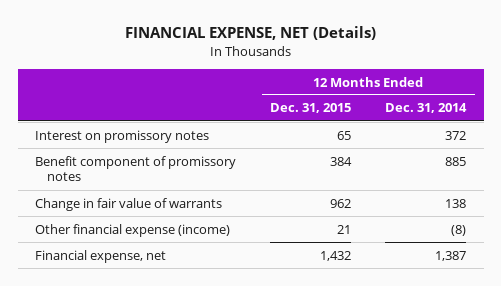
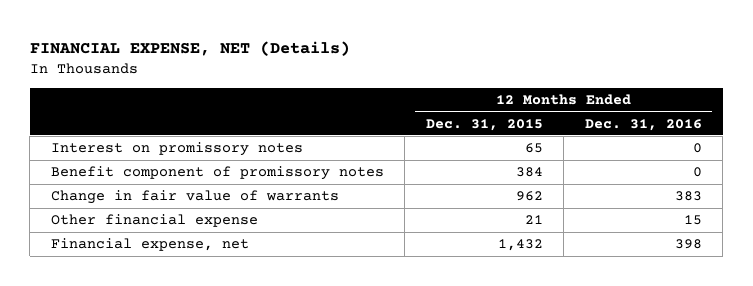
[385,103,468,114] Dec. 31, 2014 -> none
none -> [584,118,702,131] Dec. 31, 2016
[34,223,230,237] Other financial expense (income) -> [50,214,258,228] Other financial expense

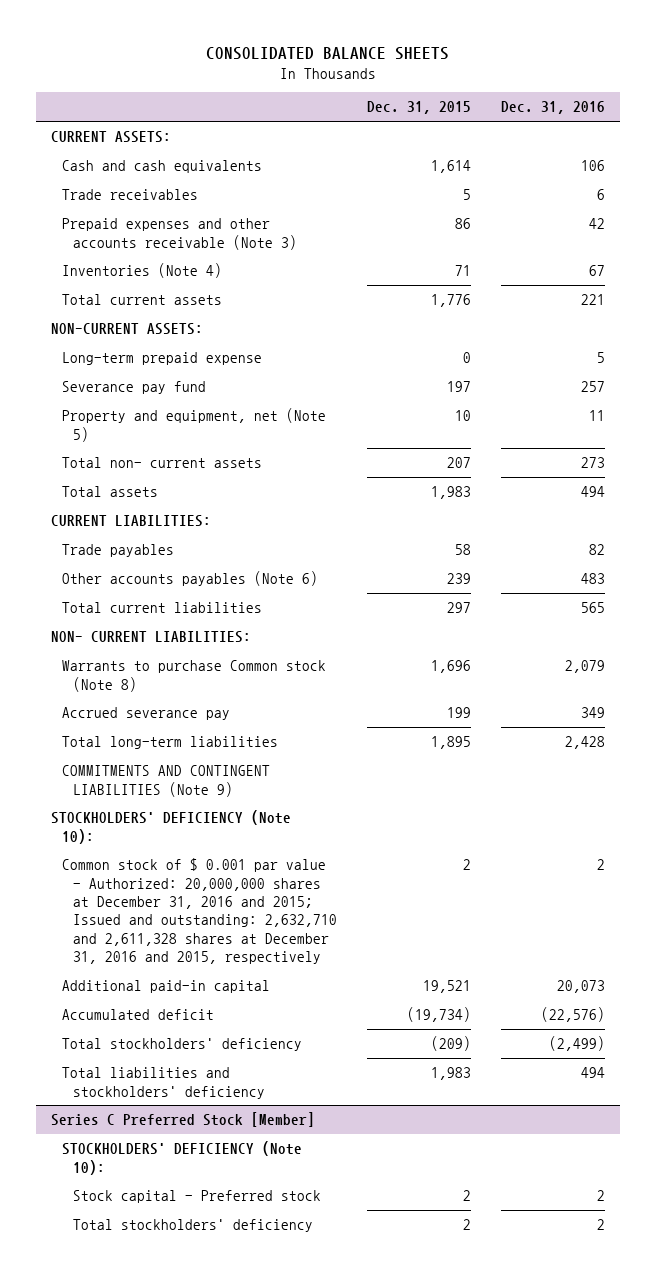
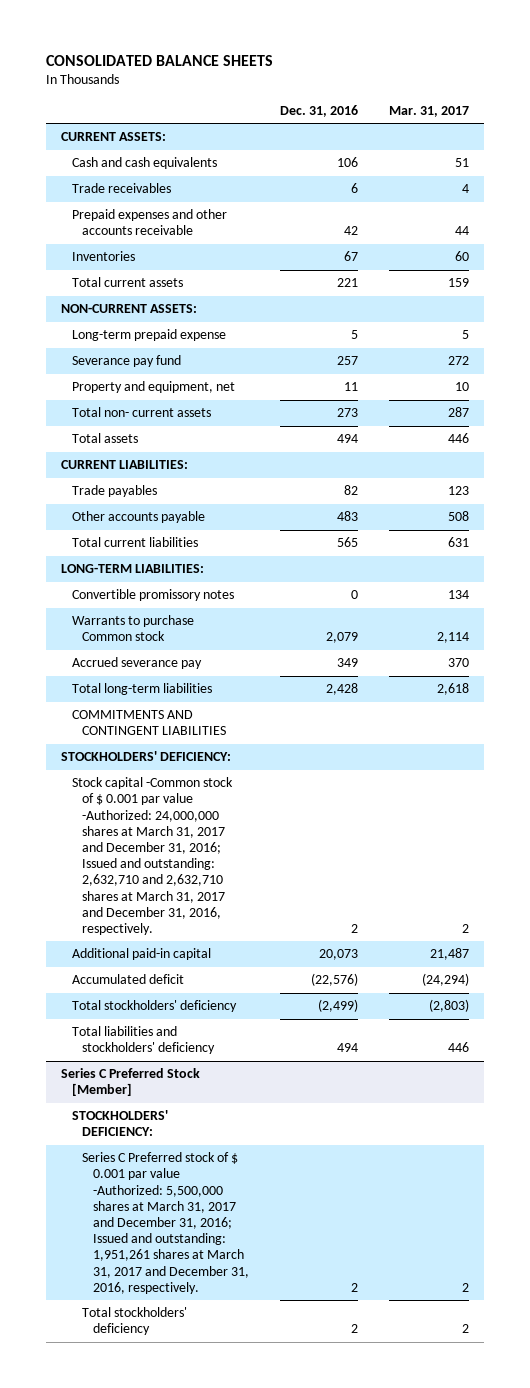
[366,101,471,115] Dec. 31, 2015 -> none
none -> [388,105,469,117] Mar. 31, 2017
[61,218,297,250] Prepaid expenses and other accounts receivable (Note 3) -> [71,209,227,236] Prepaid expenses and other accounts receivable
[61,263,222,279] Inventories (Note 4) -> [71,251,135,262] Inventories
[61,408,326,442] Property and equipment, net (Note 5) -> [71,381,235,394] Property and equipment, net
[61,571,318,587] Other accounts payables (Note 6) -> [71,511,205,524] Other accounts payable
[50,631,251,644] NON- CURRENT LIABILITIES: -> [61,564,205,574] LONG-TERM LIABILITIES:
none -> [71,589,234,602] Convertible promissory notes
[61,660,326,692] Warrants to purchase Common stock (Note 8) -> [71,615,194,642] Warrants to purchase Common stock
[61,765,270,797] COMMITMENTS AND CONTINGENT LIABILITIES (Note 9) -> [71,710,227,736] COMMITMENTS AND CONTINGENT LIABILITIES
[50,810,291,844] STOCKHOLDERS' DEFICIENCY (Note 10): -> [61,751,232,762] STOCKHOLDERS' DEFICIENCY:
[61,858,337,965] Common stock of $ 0.001 par value - Authorized: 20,000,000 shares at December 31, 2016 and 2015; Issued and outstanding: 2,632,710 and 2,611,328 shares at December 31, 2016 and 2015, respectively -> [71,777,233,935] Stock capital -Common stock of $ 0.001 par value -Authorized: 24,000,000 shares at March 31, 2017 and December 31, 2016; Issued and outstanding: 2,632,710 and 2,632,710 shares at March 31, 2017 and December 31, 2016, respectively.
[61,1141,302,1175] STOCKHOLDERS' DEFICIENCY (Note 10): -> [71,1110,168,1137] STOCKHOLDERS' DEFICIENCY:
[72,1190,321,1204] Stock capital - Preferred stock -> [82,1152,249,1294] Series C Preferred stock of $ 0.001 par value -Authorized: 5,500,000 shares at March 31, 2017 and December 31, 2016; Issued and outstanding: 1,951,261 shares at March 31, 2017 and December 31, 2016, respectively.

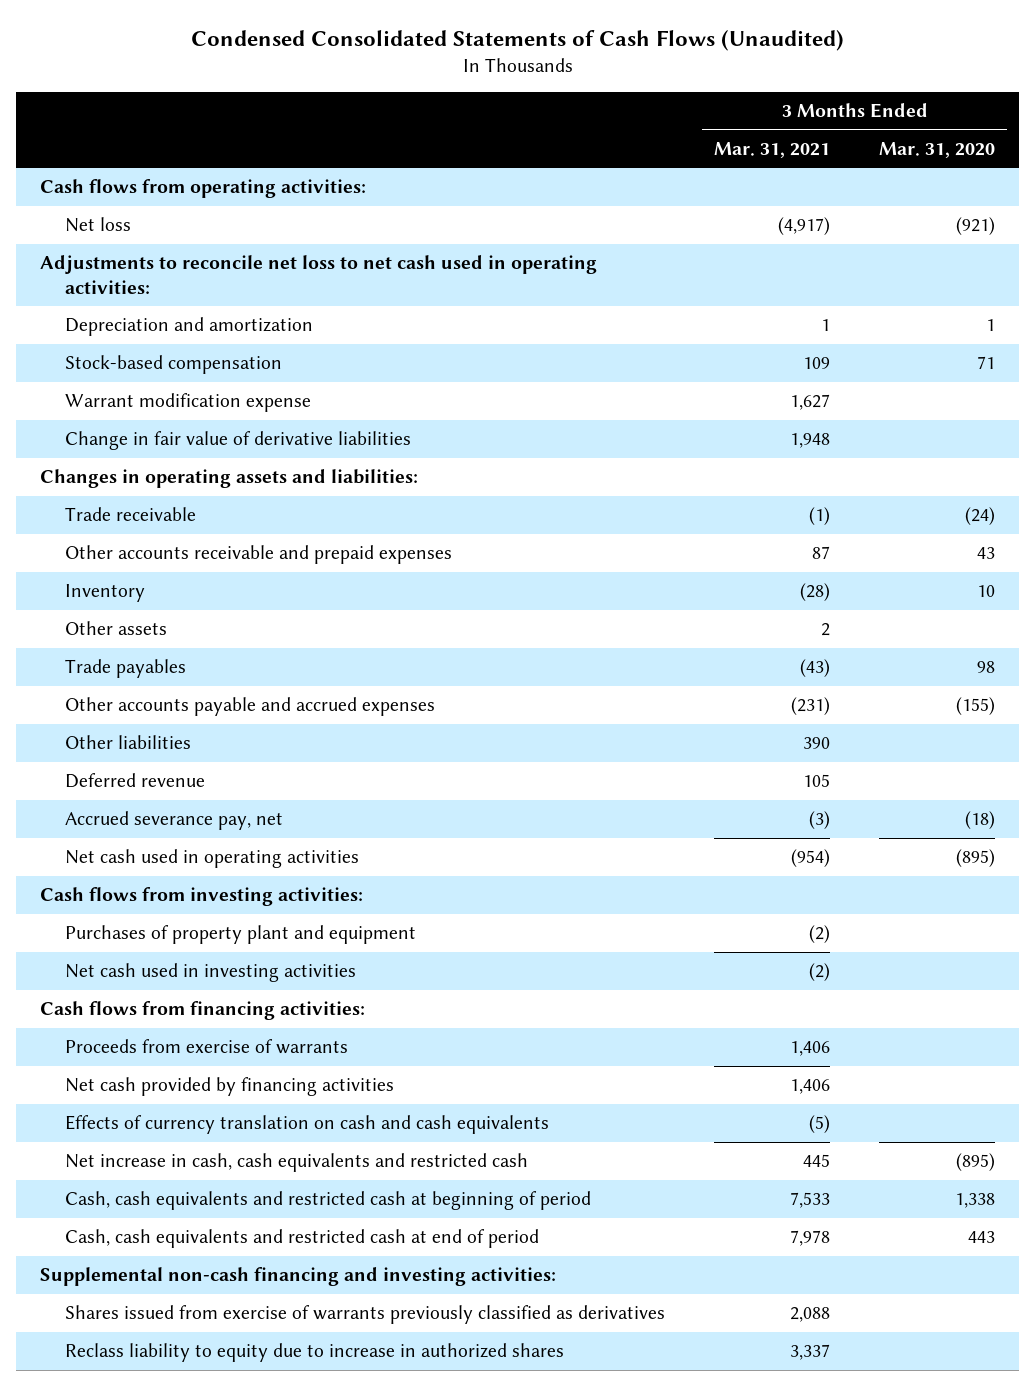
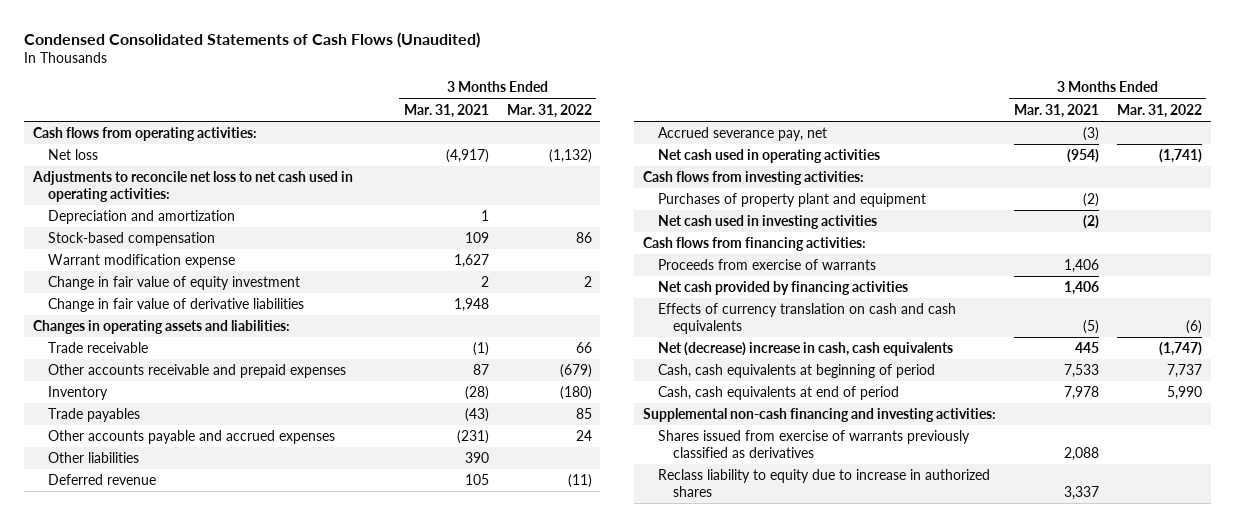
[878,141,995,158] Mar. 31, 2020 -> none
none -> [506,103,592,118] Mar. 31, 2022
none -> [47,276,300,291] Change in fair value of equity investment
[65,621,168,636] Other assets -> none
[65,1153,529,1173] Net increase in cash, cash equivalents and restricted cash -> [658,342,954,357] Net (decrease) increase in cash, cash equivalents
[65,1191,592,1211] Cash, cash equivalents and restricted cash at beginning of period -> [658,364,936,379] Cash, cash equivalents at beginning of period
[65,1229,540,1249] Cash, cash equivalents and restricted cash at end of period -> [658,386,900,401] Cash, cash equivalents at end of period

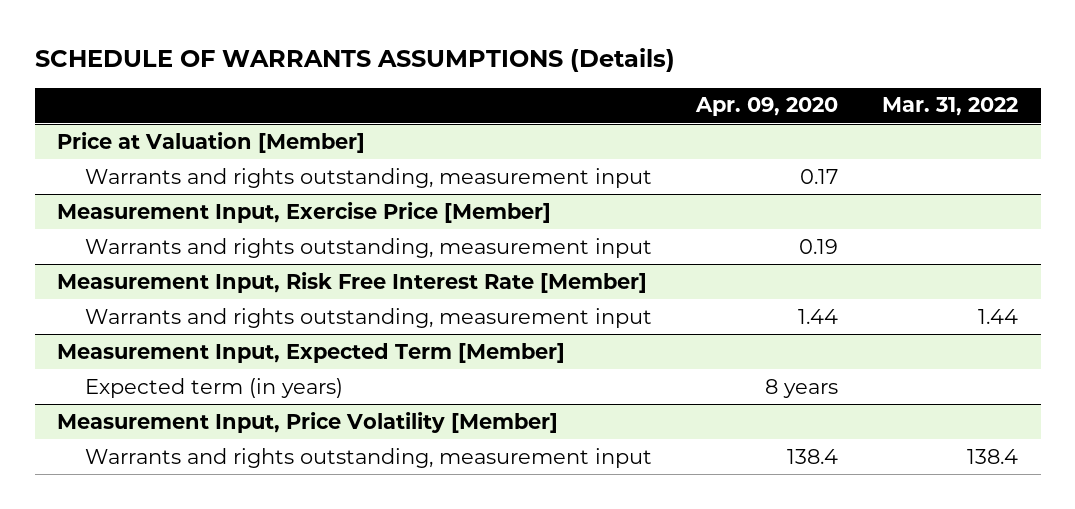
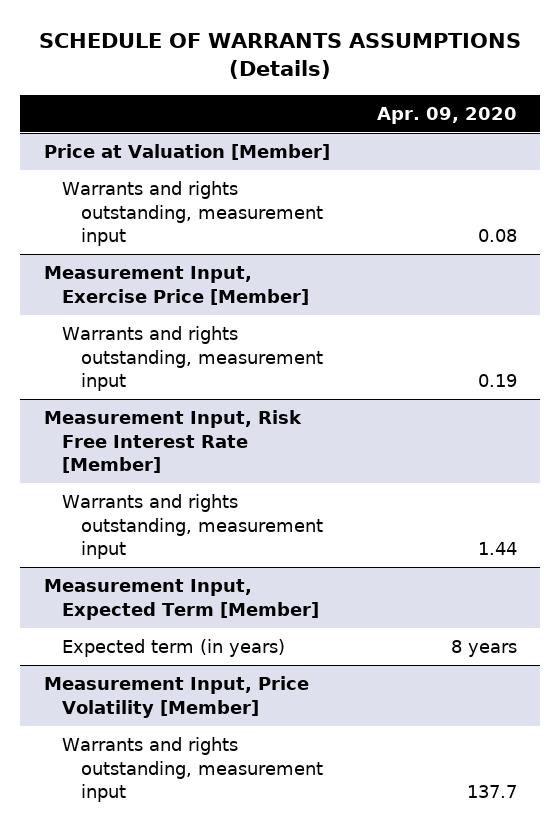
[882,97,1019,117] Mar. 31, 2022 -> none
[800,168,839,184] 0.17 -> [477,229,517,243] 0.08
[787,448,839,464] 138.4 -> [466,785,517,799] 137.7

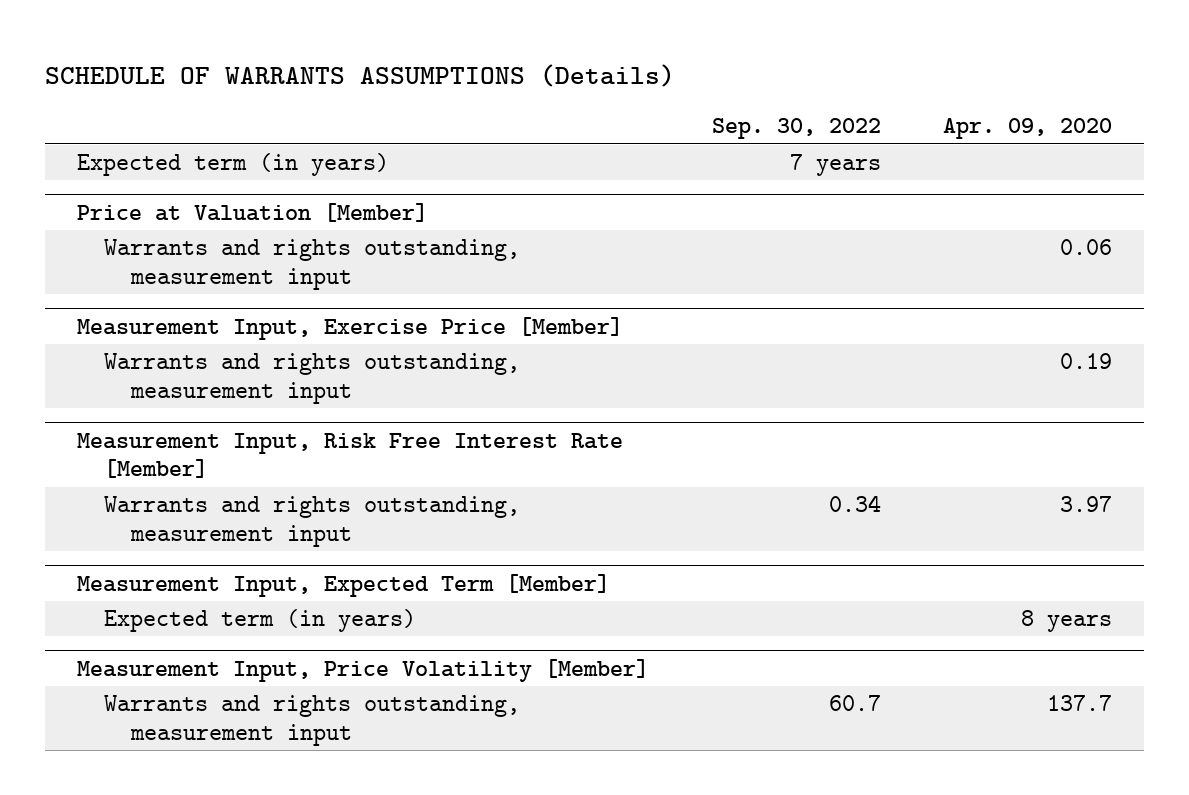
none -> [711,118,881,140] Sep. 30, 2022
none -> [76,153,389,177] Expected term (in years)
[477,229,517,243] 0.08 -> [1060,239,1113,256] 0.06
[477,542,517,556] 1.44 -> [1060,496,1113,513] 3.97

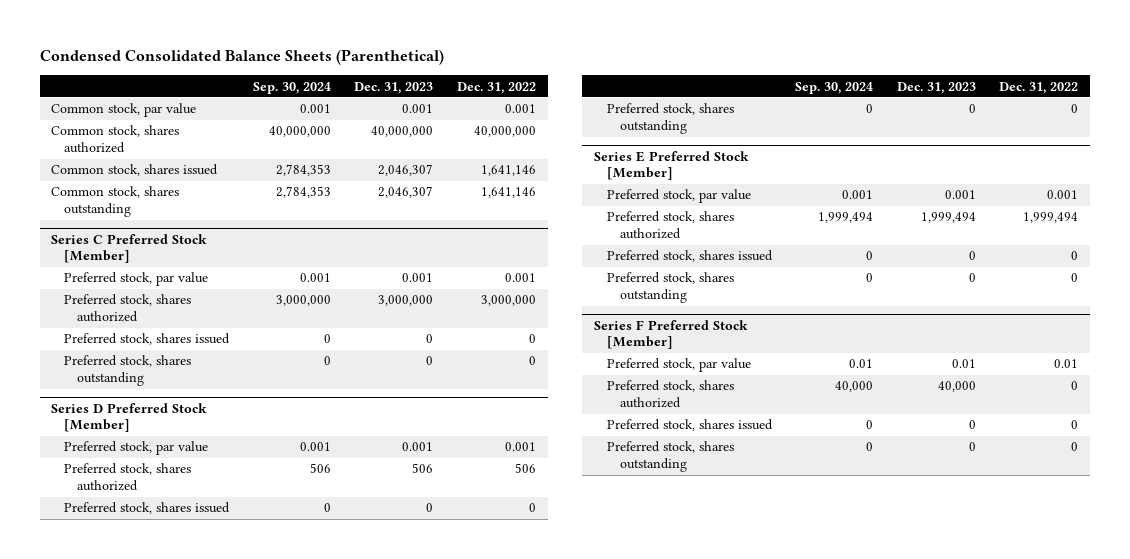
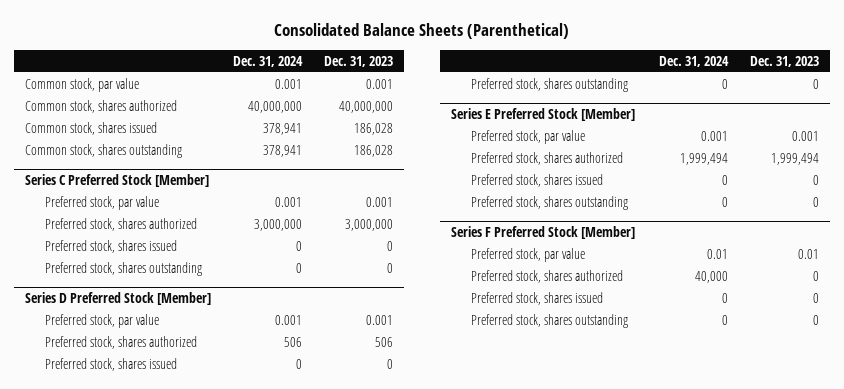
[39,49,444,66] Condensed Consolidated Balance Sheets (Parenthetical) -> [273,22,569,39] Consolidated Balance Sheets (Parenthetical)
[252,81,331,94] Sep. 30, 2024 -> none
[456,81,536,94] Dec. 31, 2022 -> none
none -> [232,55,303,67] Dec. 31, 2024
[378,164,434,177] 2,046,307 -> [354,123,394,136] 186,028
[378,186,434,199] 2,046,307 -> [354,145,394,158] 186,028
[937,381,976,393] 40,000 -> [813,271,820,282] 0

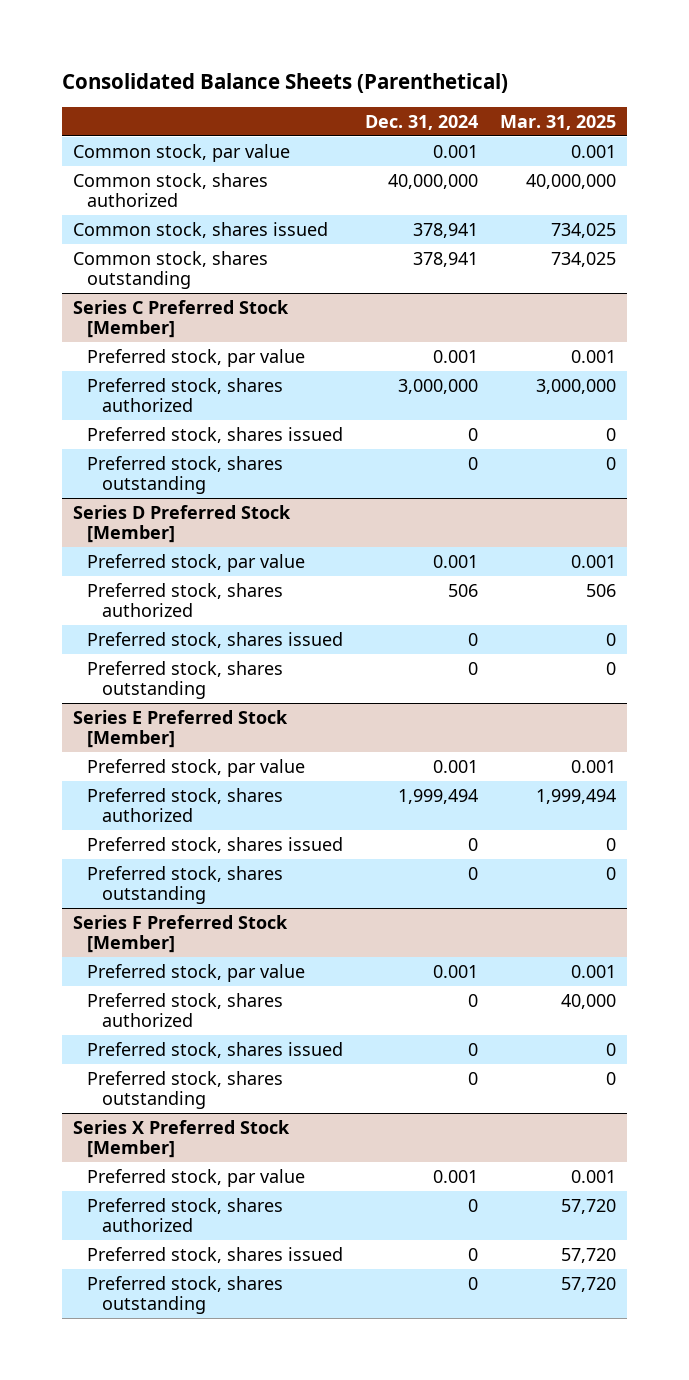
[324,55,394,67] Dec. 31, 2023 -> none
none -> [500,114,617,130] Mar. 31, 2025
[706,249,728,260] 0.01 -> [433,964,479,978] 0.001
[694,271,728,284] 40,000 -> [468,993,479,1007] 0
none -> [72,1119,290,1159] Series X Preferred Stock [Member]
none -> [87,1168,306,1187] Preferred stock, par value
none -> [87,1197,284,1233] Preferred stock, shares authorized
none -> [87,1246,344,1263] Preferred stock, shares issued
none -> [87,1275,284,1315] Preferred stock, shares outstanding

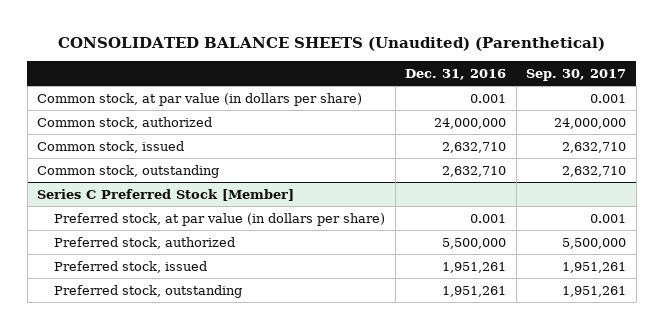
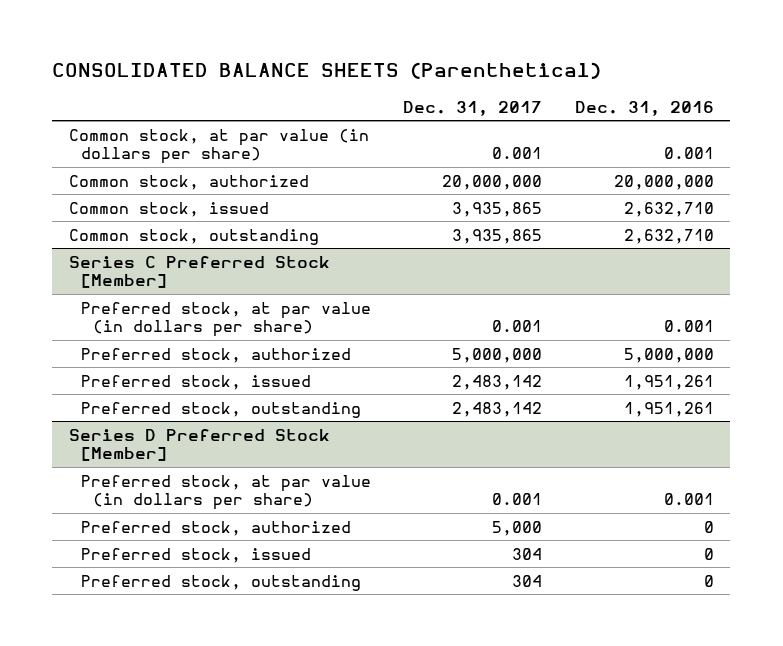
[57,36,605,51] CONSOLIDATED BALANCE SHEETS (Unaudited) (Parenthetical) -> [52,62,602,80] CONSOLIDATED BALANCE SHEETS (Parenthetical)
[526,68,627,81] Sep. 30, 2017 -> none
none -> [403,100,543,116] Dec. 31, 2017
[434,118,507,130] 24,000,000 -> [613,174,714,190] 20,000,000
[442,238,507,250] 5,500,000 -> [623,347,714,363] 5,000,000
none -> [68,428,330,462] Series D Preferred Stock [Member]
none -> [80,474,371,511] Preferred stock, at par value (in dollars per share)
none -> [80,520,351,536] Preferred stock, authorized
none -> [80,547,311,563] Preferred stock, issued
none -> [80,574,361,591] Preferred stock, outstanding

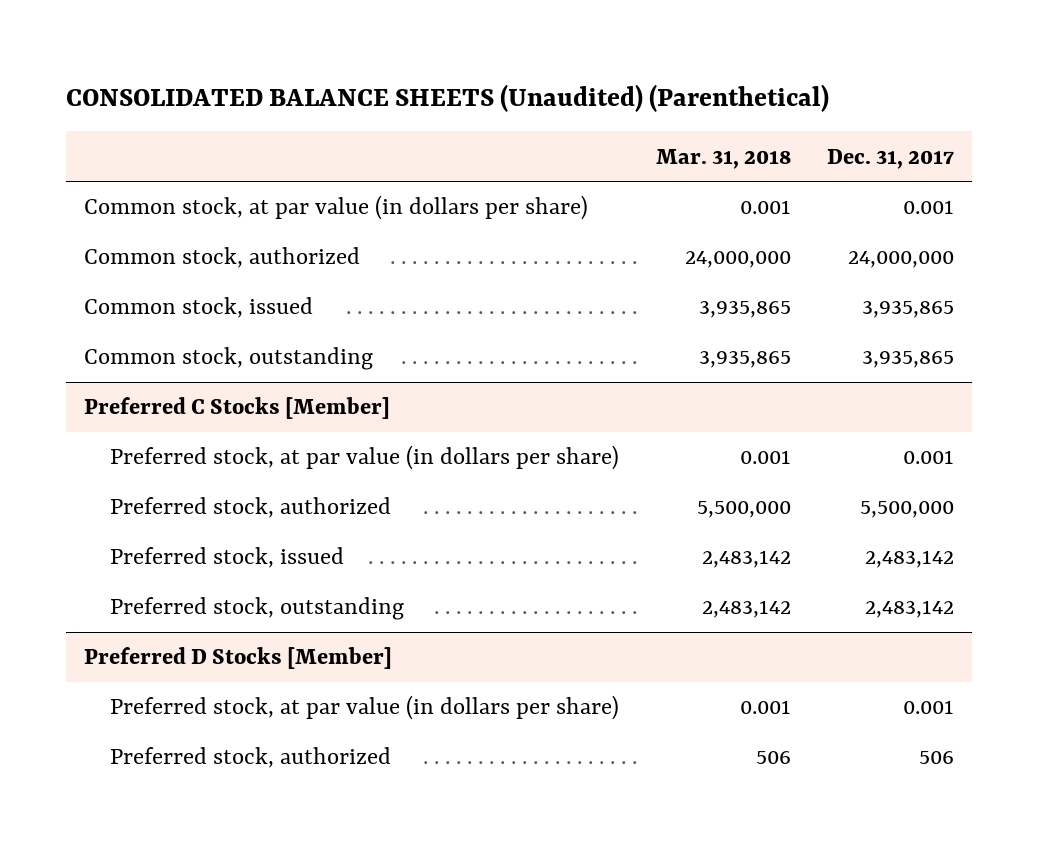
[52,62,602,80] CONSOLIDATED BALANCE SHEETS (Parenthetical) -> [66,83,830,112] CONSOLIDATED BALANCE SHEETS (Unaudited) (Parenthetical)
[574,100,714,116] Dec. 31, 2016 -> none
none -> [655,148,791,169] Mar. 31, 2018
[442,174,543,190] 20,000,000 -> [847,251,954,269] 24,000,000
[68,255,330,289] Series C Preferred Stock [Member] -> [84,397,391,420] Preferred C Stocks [Member]
[452,347,543,363] 5,000,000 -> [859,501,954,519] 5,500,000
[68,428,330,462] Series D Preferred Stock [Member] -> [84,647,393,670] Preferred D Stocks [Member]
[80,547,311,563] Preferred stock, issued -> none
[80,574,361,591] Preferred stock, outstanding -> none
[492,520,543,536] 5,000 -> [918,751,954,765] 506

